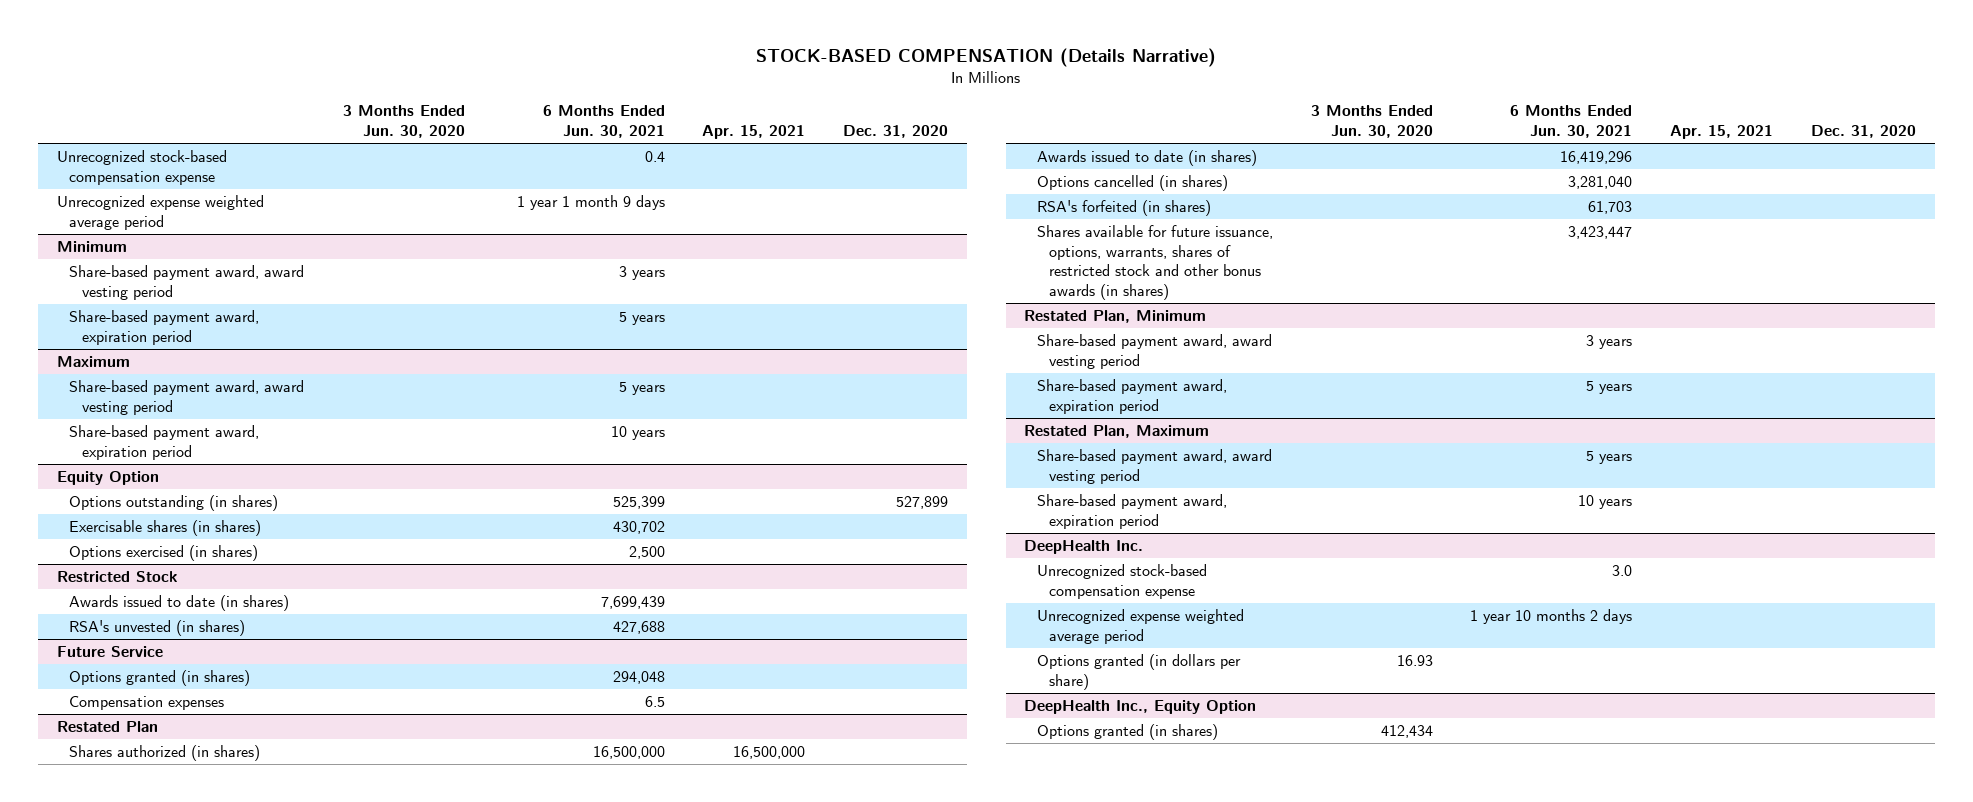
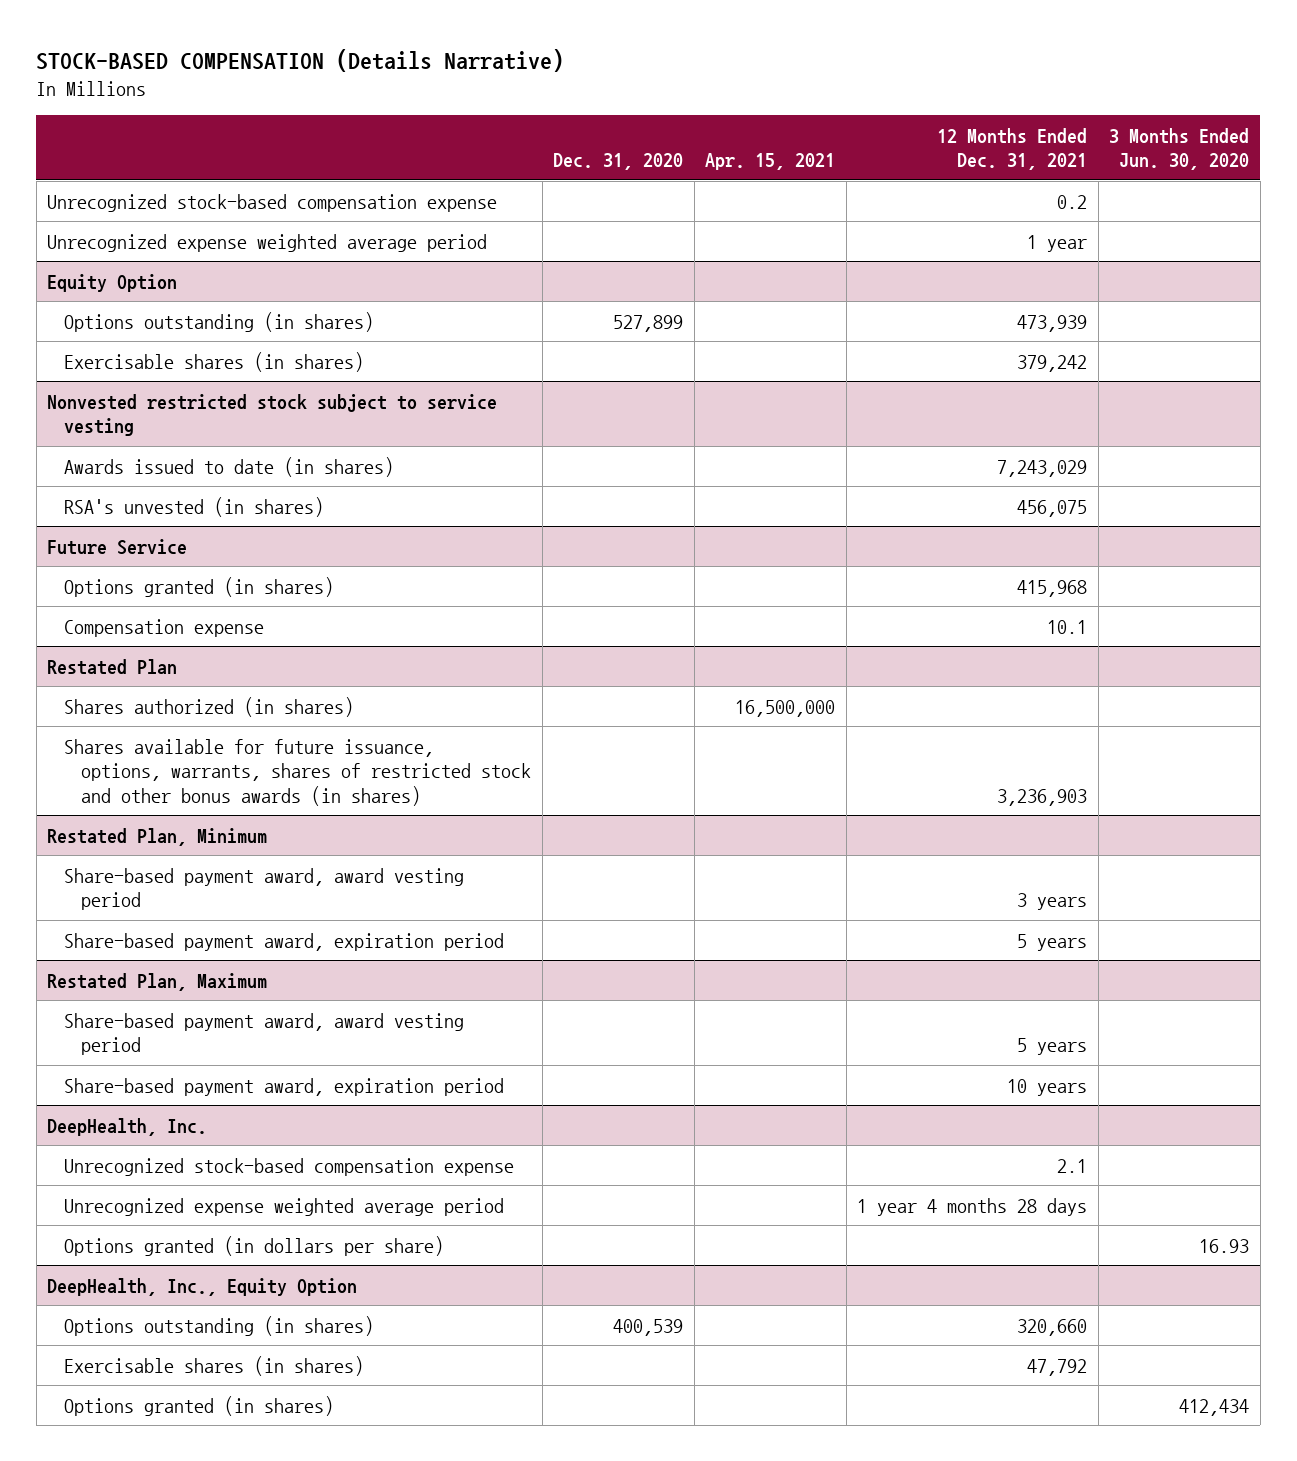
[542,105,665,138] 6 Months Ended Jun. 30, 2021 -> none
none -> [937,127,1088,171] 12 Months Ended Dec. 31, 2021
[56,241,127,253] Minimum -> none
[69,265,305,300] Share-based payment award, award vesting period -> none
[69,310,260,345] Share-based payment award, expiration period -> none
[56,356,130,368] Maximum -> none
[69,380,305,415] Share-based payment award, award vesting period -> none
[69,425,260,460] Share-based payment award, expiration period -> none
[69,545,259,562] Options exercised (in shares) -> none
[56,571,177,583] Restricted Stock -> [47,393,498,437] Nonvested restricted stock subject to service vesting
[69,696,225,711] Compensation expenses -> [64,618,265,637] Compensation expense
[1036,150,1257,167] Awards issued to date (in shares) -> none
[1036,175,1228,192] Options cancelled (in shares) -> none
[1036,200,1211,217] RSA's forfeited (in shares) -> none
[1024,540,1144,555] DeepHealth Inc. -> [47,1117,208,1136] DeepHealth, Inc.
[1024,700,1257,715] DeepHealth Inc., Equity Option -> [47,1277,358,1296] DeepHealth, Inc., Equity Option
none -> [64,1315,375,1336] Options outstanding (in shares)
none -> [64,1355,365,1376] Exercisable shares (in shares)

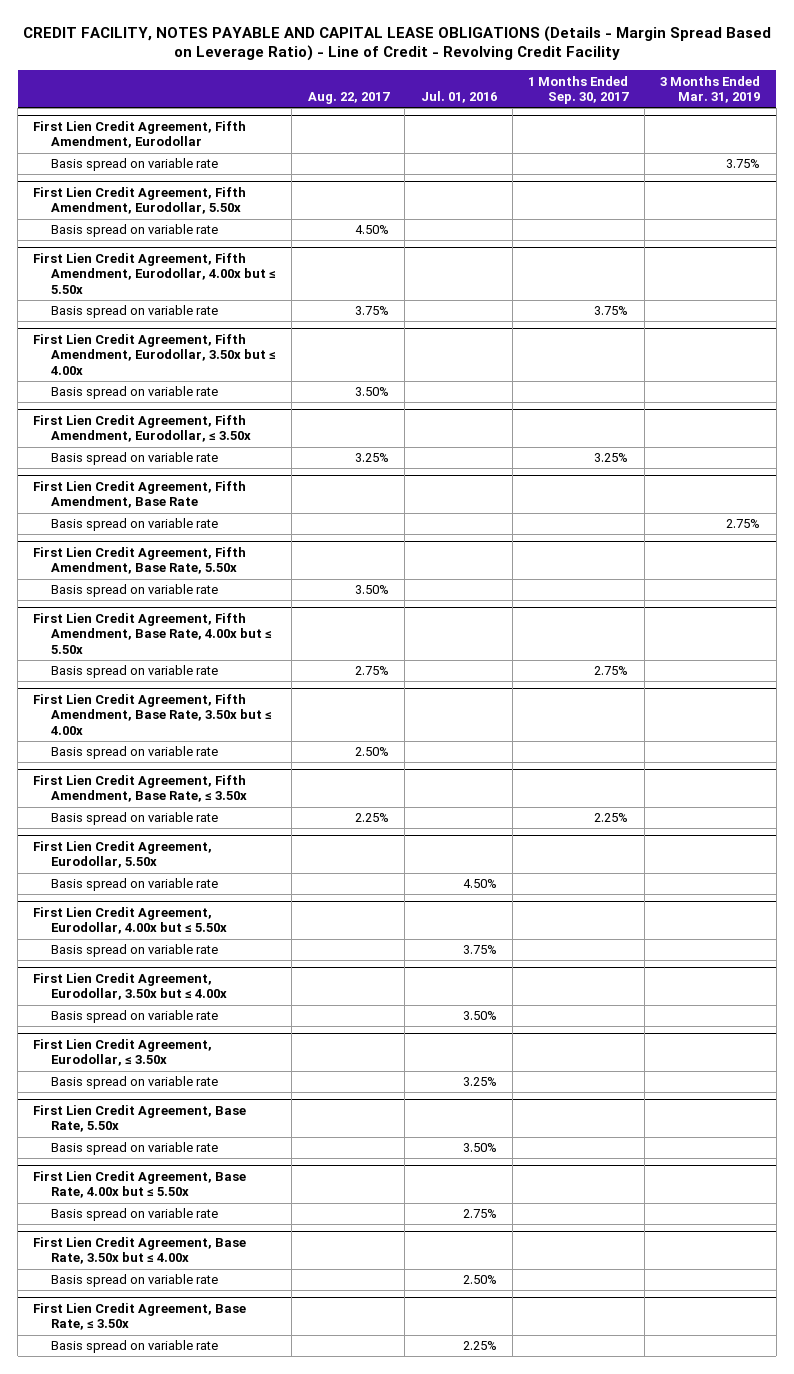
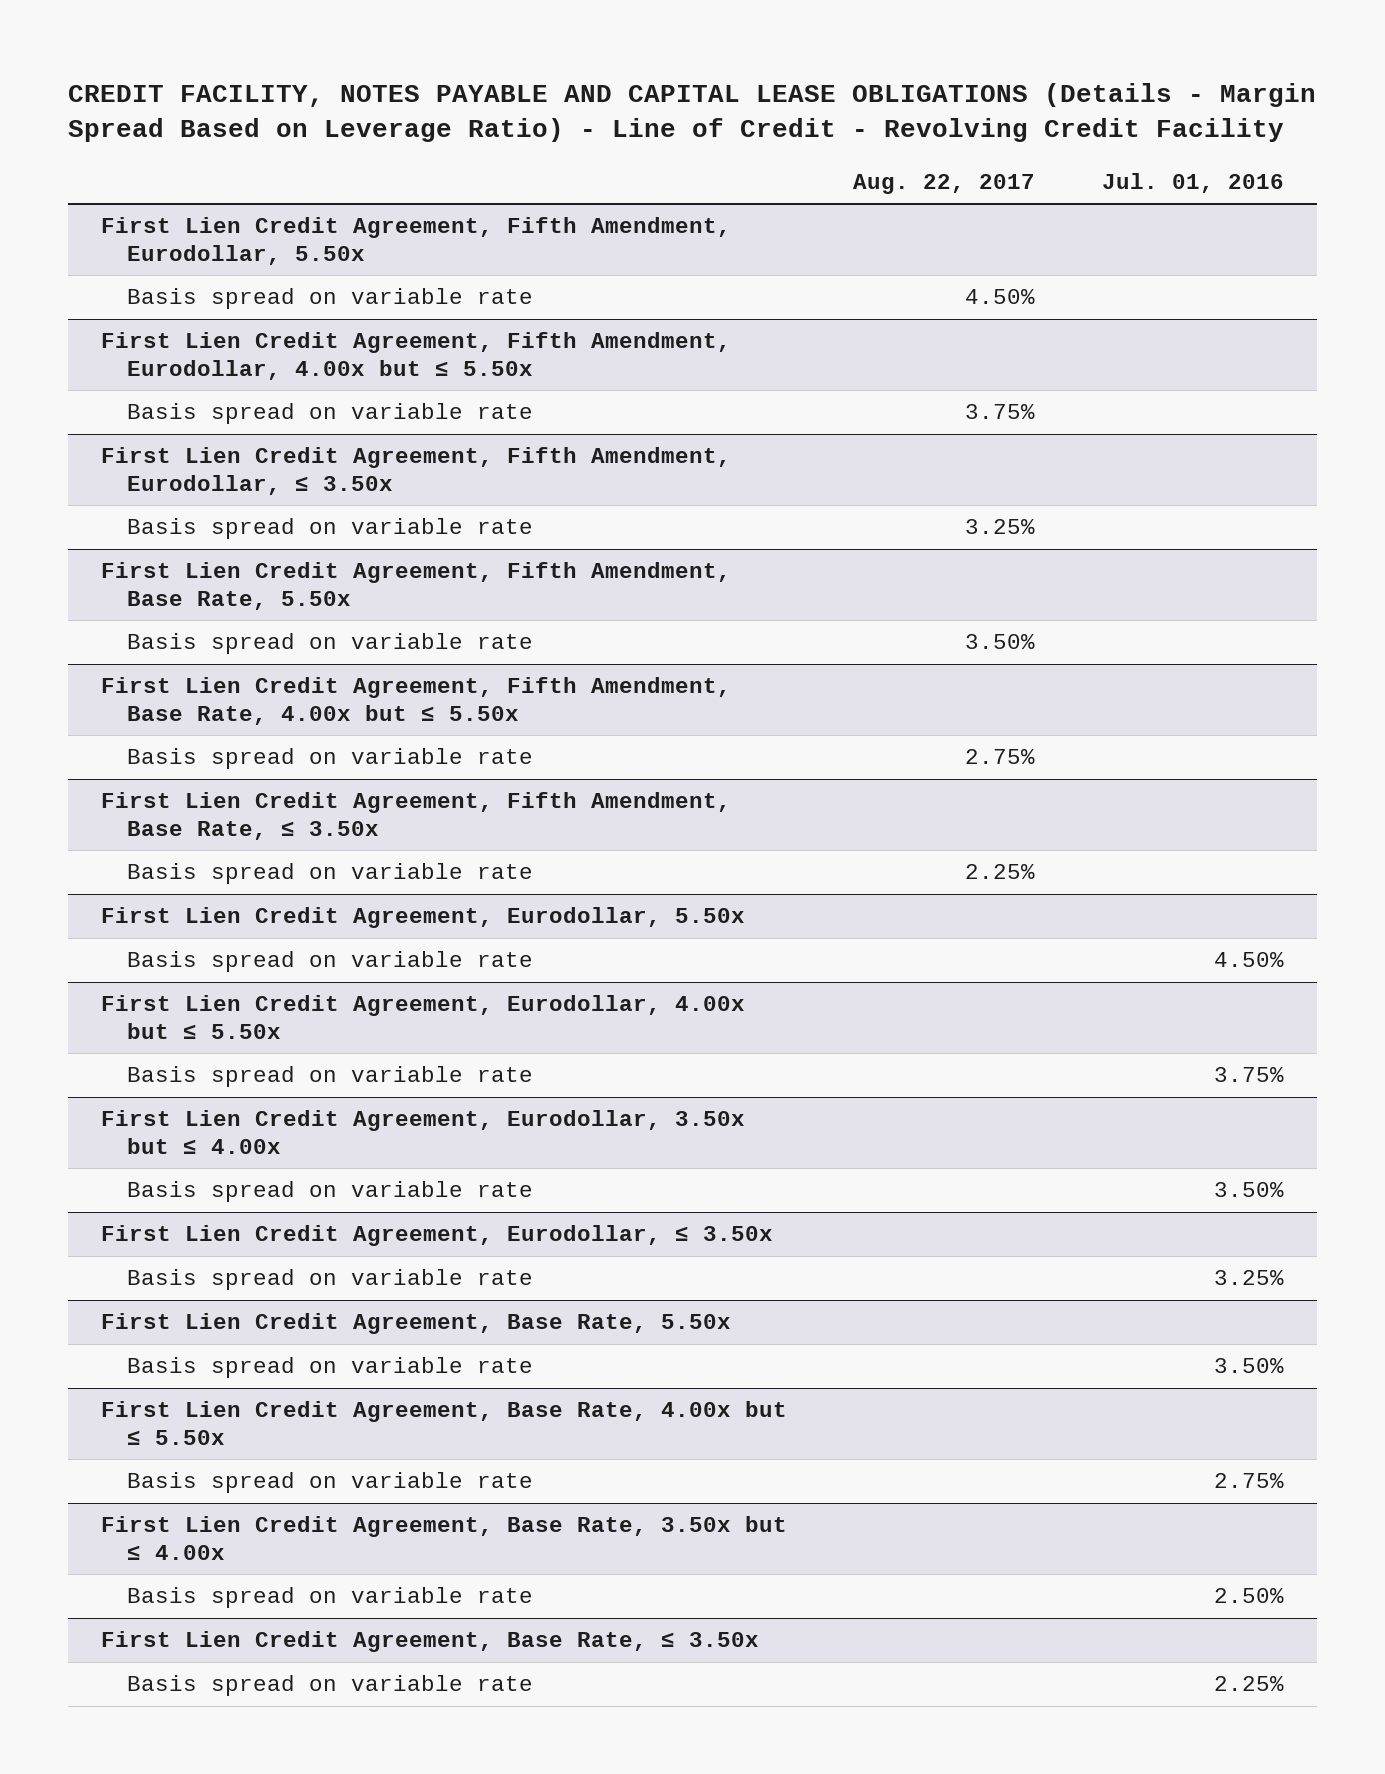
[528,75,630,105] 1 Months Ended Sep. 30, 2017 -> none
[660,75,761,104] 3 Months Ended Mar. 31, 2019 -> none
[33,121,247,149] First Lien Credit Agreement, Fifth Amendment, Eurodollar -> none
[50,158,218,172] Basis spread on variable rate -> none
[33,334,276,375] First Lien Credit Agreement, Fifth Amendment, Eurodollar, 3.50x but ≤ 4.00x -> none
[50,386,218,400] Basis spread on variable rate -> none
[33,481,247,509] First Lien Credit Agreement, Fifth Amendment, Base Rate -> none
[50,518,218,532] Basis spread on variable rate -> none
[33,694,272,735] First Lien Credit Agreement, Fifth Amendment, Base Rate, 3.50x but ≤ 4.00x -> none
[50,746,218,760] Basis spread on variable rate -> none

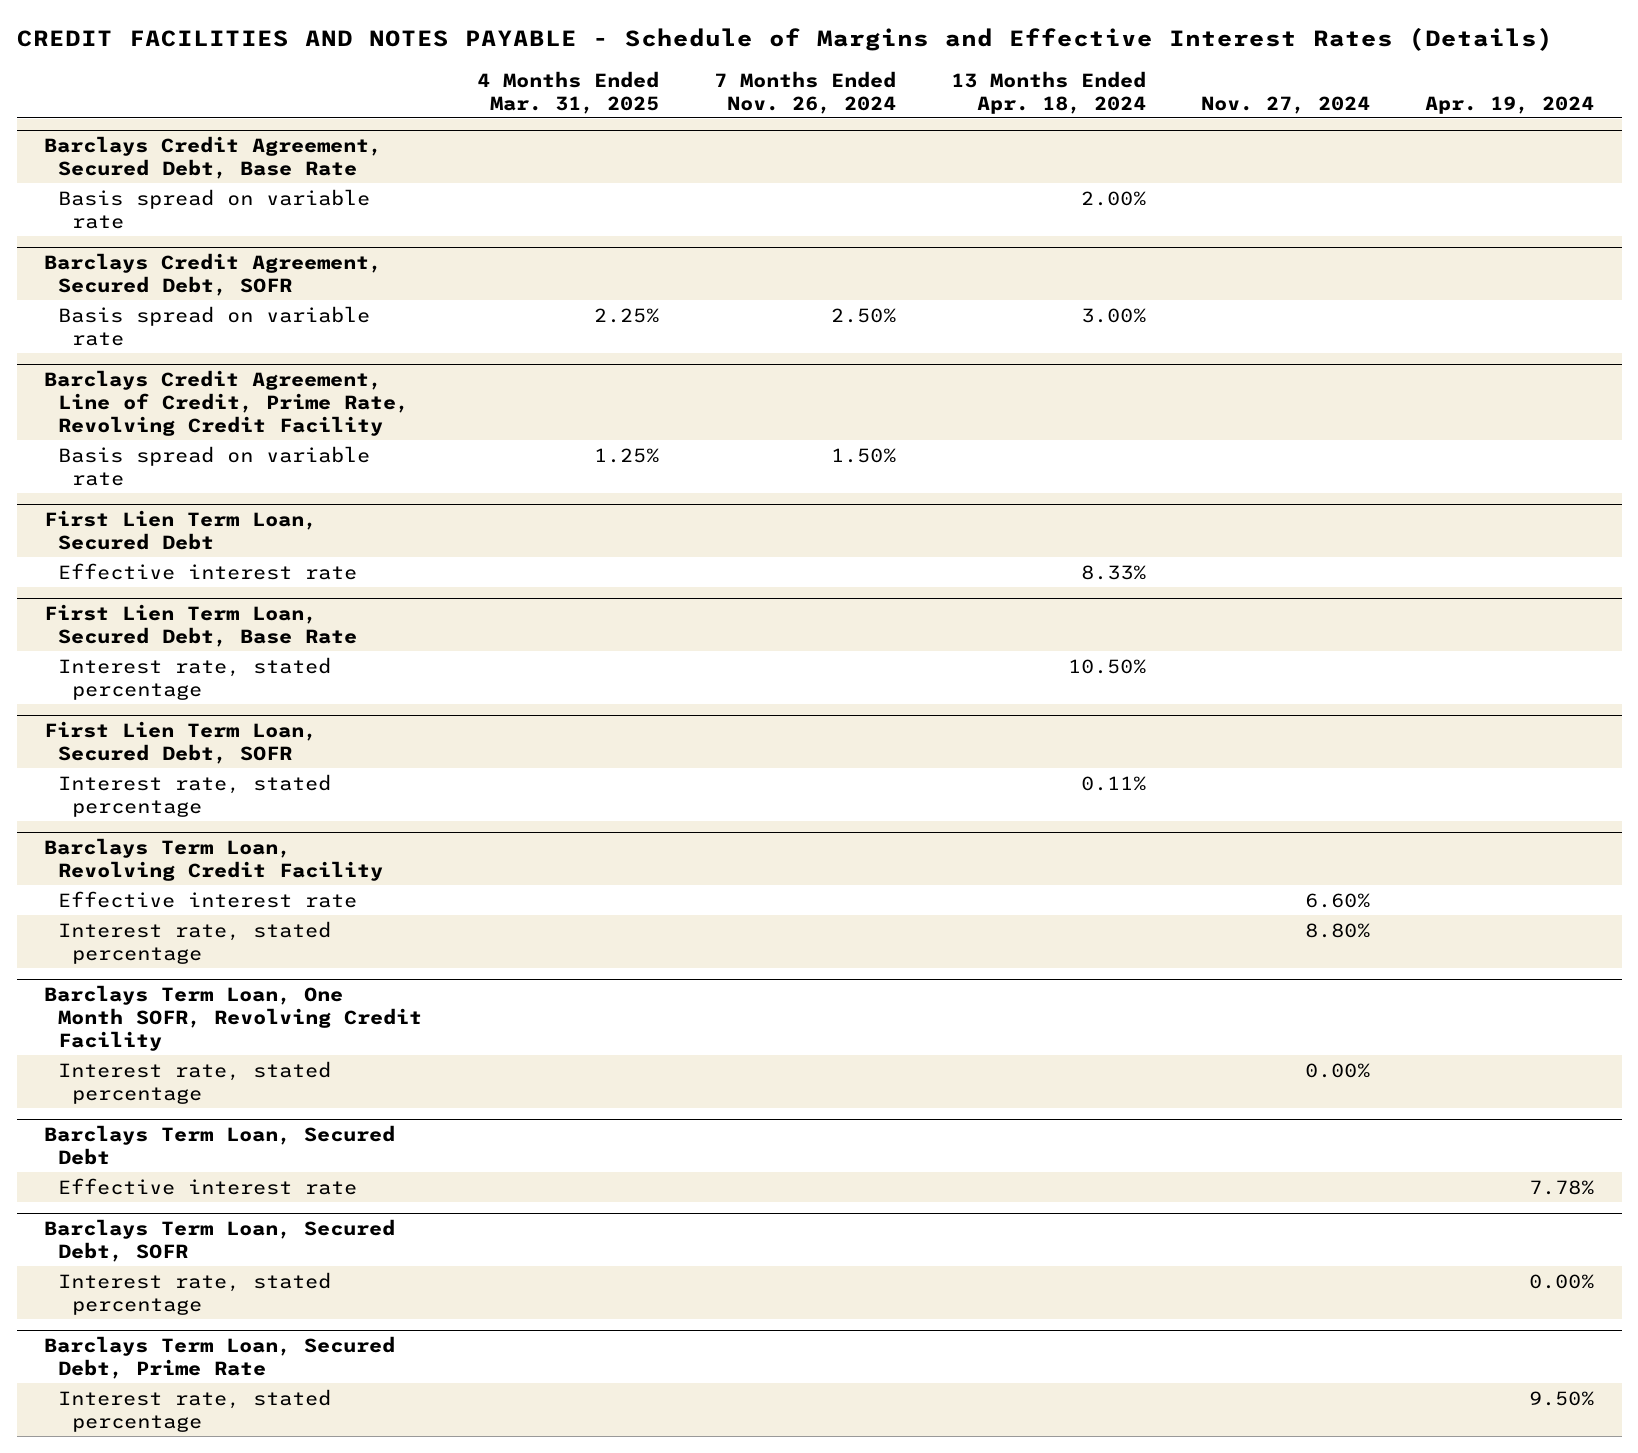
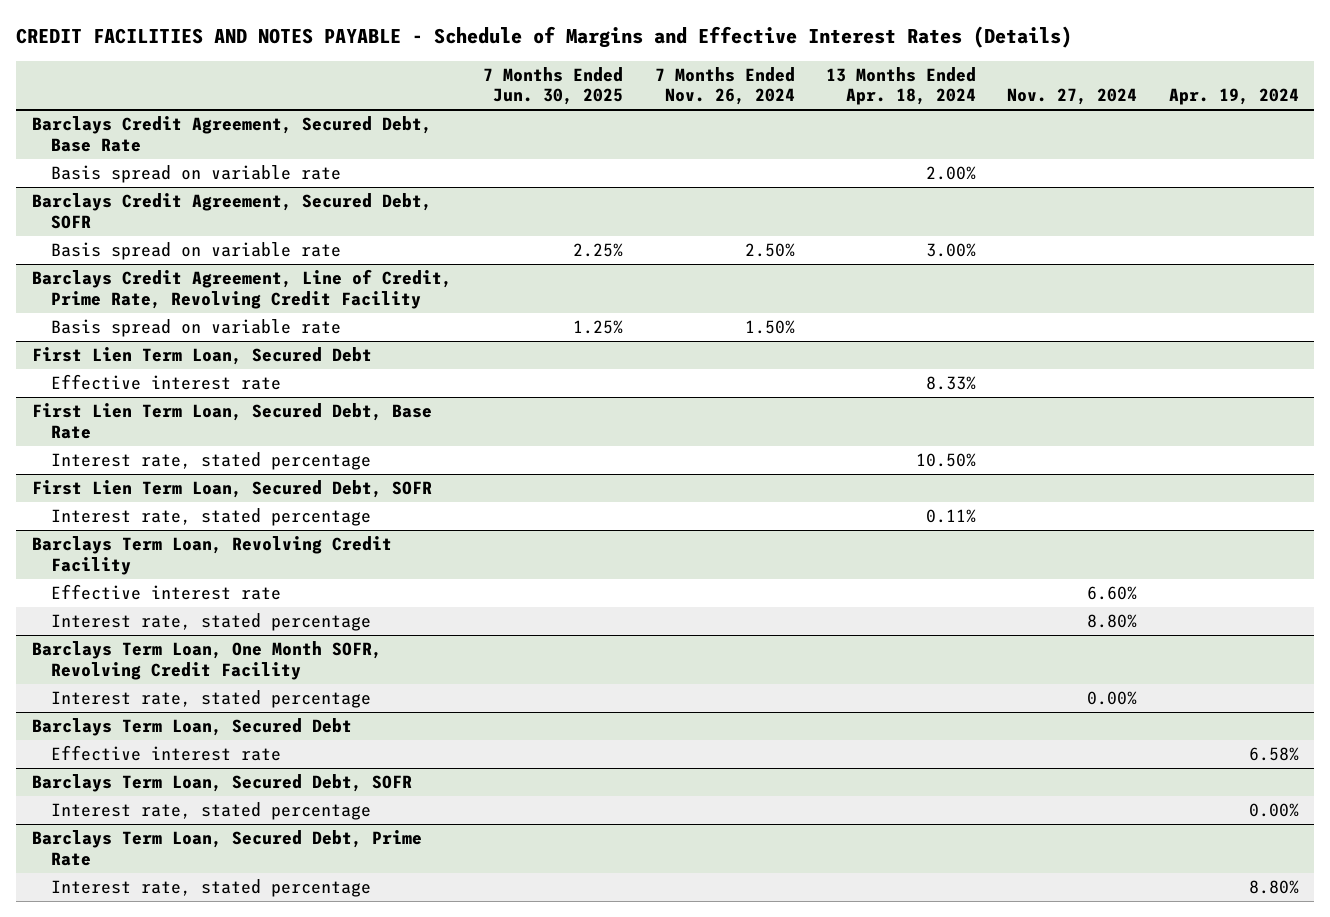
[476,70,659,114] 4 Months Ended Mar. 31, 2025 -> none
none -> [483,67,624,106] 7 Months Ended Jun. 30, 2025
[1529,1179,1595,1195] 7.78% -> [1248,747,1299,762] 6.58%
[1529,1390,1595,1406] 9.50% -> [1248,880,1299,895] 8.80%

